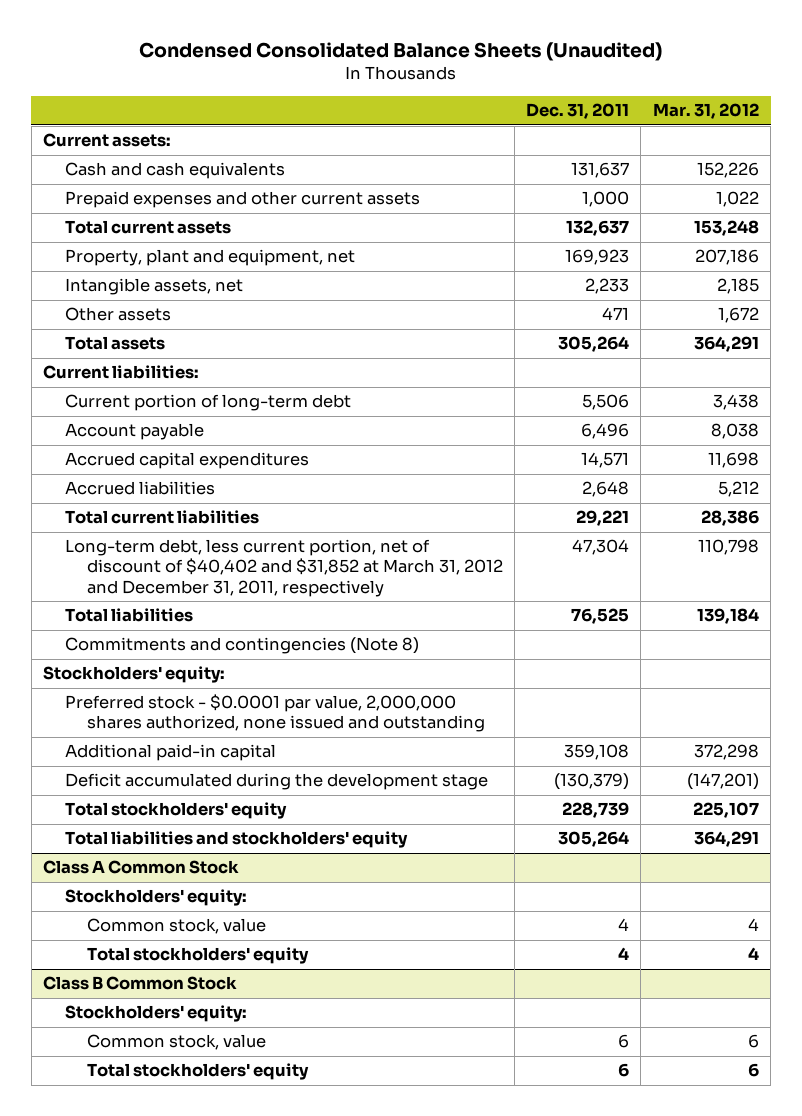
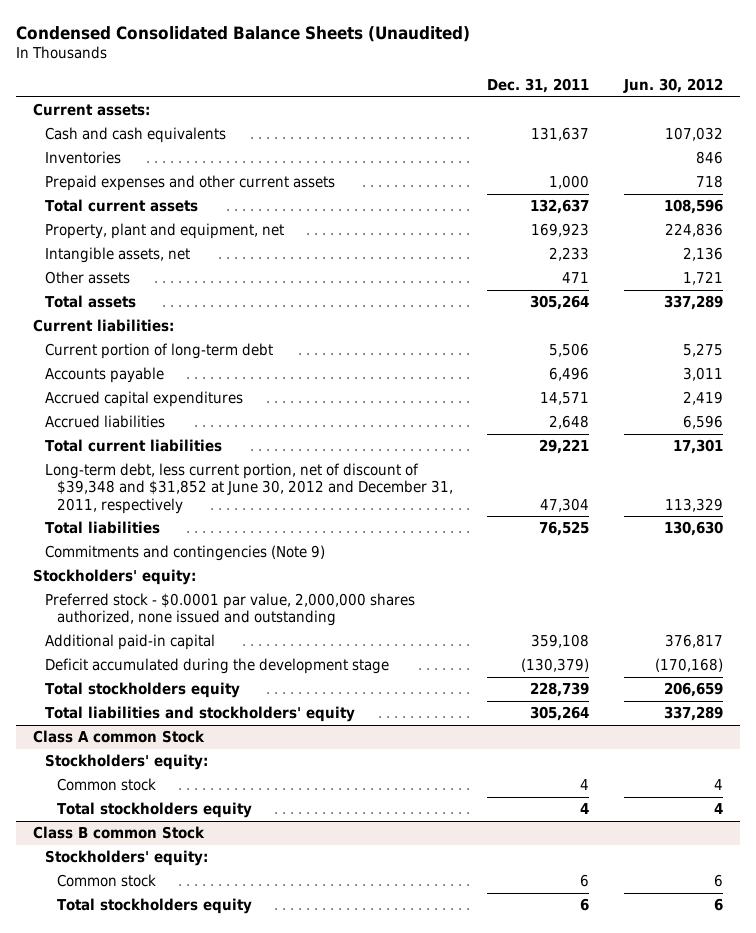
[652,103,759,120] Mar. 31, 2012 -> none
none -> [622,78,723,94] Jun. 30, 2012
none -> [45,151,122,165] Inventories
[64,423,204,441] Account payable -> [45,367,165,384] Accounts payable
[64,539,503,597] Long-term debt, less current portion, net of discount of $40,402 and $31,852 at March 31, 2012 and December 31, 2011, respectively -> [45,463,454,514] Long-term debt, less current portion, net of discount of $39,348 and $31,852 at June 30, 2012 and December 31, 2011, respectively
[64,637,419,655] Commitments and contingencies (Note 8) -> [45,545,326,562] Commitments and contingencies (Note 9)
[64,802,287,820] Total stockholders' equity -> [45,682,241,699] Total stockholders equity
[42,860,239,875] Class A Common Stock -> [33,730,206,744] Class A common Stock
[86,918,266,935] Common stock, value -> [57,778,157,792] Common stock
[86,947,309,965] Total stockholders' equity -> [57,802,253,819] Total stockholders equity
[42,976,237,991] Class B Common Stock -> [33,826,206,840] Class B common Stock
[86,1034,266,1051] Common stock, value -> [57,874,157,888] Common stock
[86,1063,309,1081] Total stockholders' equity -> [57,898,253,915] Total stockholders equity

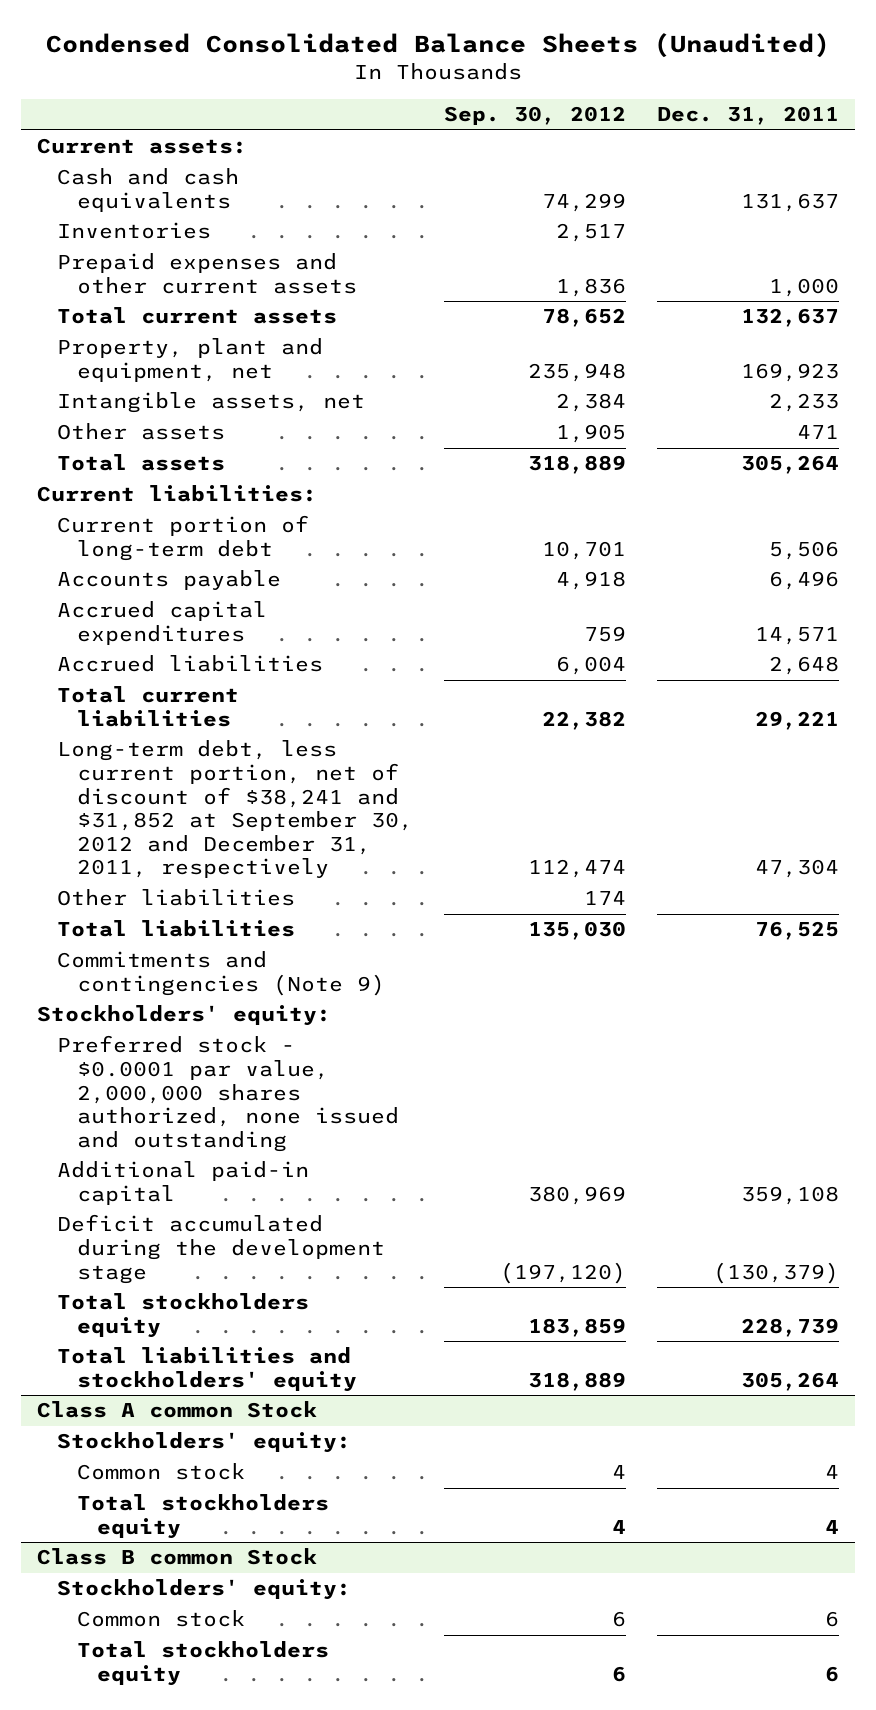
[622,78,723,94] Jun. 30, 2012 -> none
none -> [444,106,627,126] Sep. 30, 2012
[45,463,454,514] Long-term debt, less current portion, net of discount of $39,348 and $31,852 at June 30, 2012 and December 31, 2011, respectively -> [56,740,413,879] Long-term debt, less current portion, net of discount of $38,241 and $31,852 at September 30, 2012 and December 31, 2011, respectively
none -> [56,889,295,907] Other liabilities

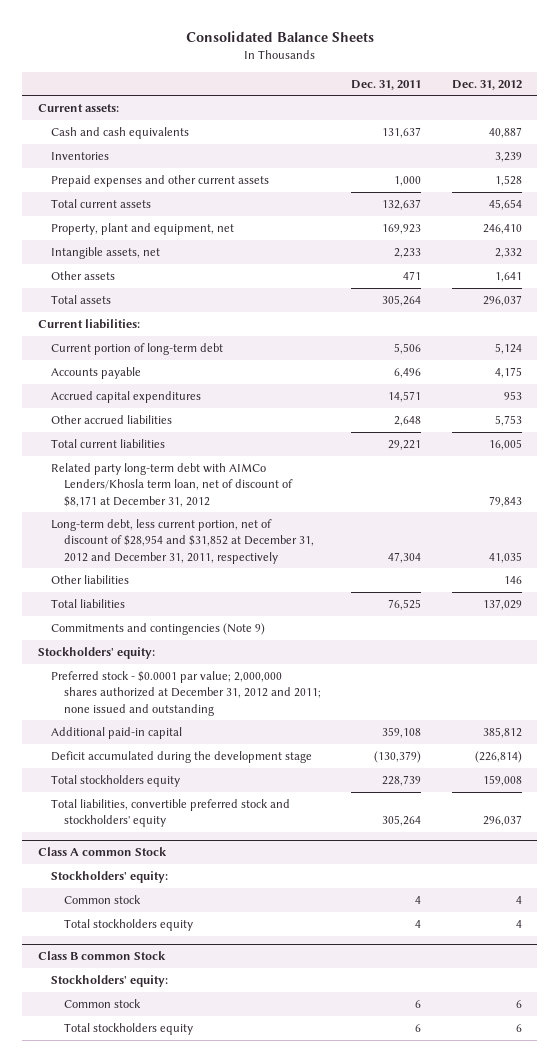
[45,32,830,58] Condensed Consolidated Balance Sheets (Unaudited) -> [185,30,374,42] Consolidated Balance Sheets
[444,106,627,126] Sep. 30, 2012 -> none
none -> [452,79,523,90] Dec. 31, 2012
[56,655,323,673] Accrued liabilities -> [50,414,172,424] Other accrued liabilities
none -> [50,462,293,507] Related party long-term debt with AIMCo Lenders/Khosla term loan, net of discount of $8,171 at December 31, 2012
[56,740,413,879] Long-term debt, less current portion, net of discount of $38,241 and $31,852 at September 30, 2012 and December 31, 2011, respectively -> [50,518,314,564] Long-term debt, less current portion, net of discount of $28,954 and $31,852 at December 31, 2012 and December 31, 2011, respectively
[56,1035,399,1152] Preferred stock - $0.0001 par value, 2,000,000 shares authorized, none issued and outstanding -> [50,670,321,716] Preferred stock - $0.0001 par value; 2,000,000 shares authorized at December 31, 2012 and 2011; none issued and outstanding
[56,1347,357,1392] Total liabilities and stockholders' equity -> [50,798,290,828] Total liabilities, convertible preferred stock and stockholders' equity

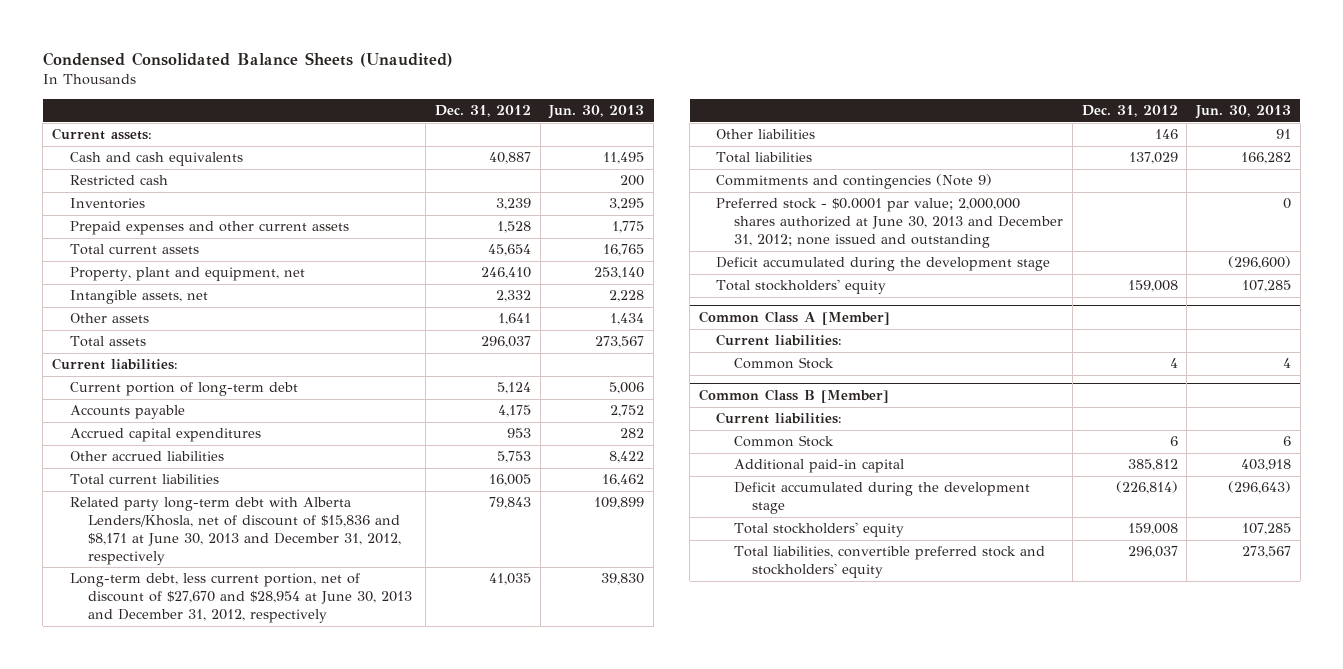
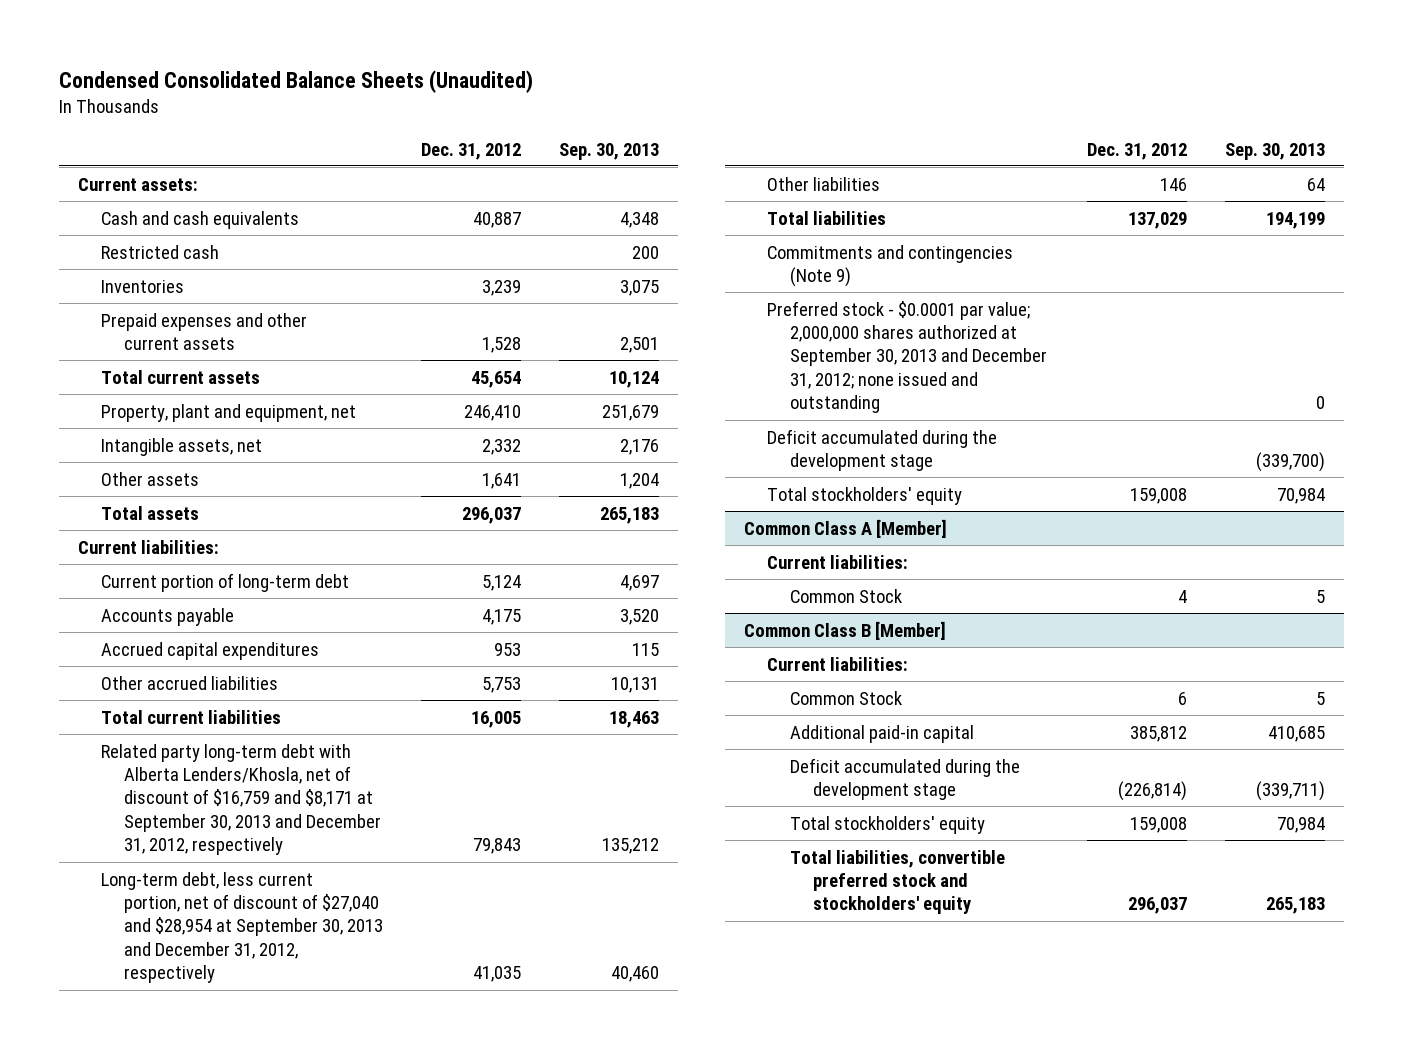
[548,105,645,120] Jun. 30, 2013 -> none
none -> [559,142,660,160] Sep. 30, 2013
[69,497,401,566] Related party long-term debt with Alberta Lenders/Khosla, net of discount of $15,836 and $8,171 at June 30, 2013 and December 31, 2012, respectively -> [100,743,381,856] Related party long-term debt with Alberta Lenders/Khosla, net of discount of $16,759 and $8,171 at September 30, 2013 and December 31, 2012, respectively
[69,573,412,624] Long-term debt, less current portion, net of discount of $27,670 and $28,954 at June 30, 2013 and December 31, 2012, respectively -> [100,871,383,984] Long-term debt, less current portion, net of discount of $27,040 and $28,954 at September 30, 2013 and December 31, 2012, respectively
[716,198,1064,249] Preferred stock - $0.0001 par value; 2,000,000 shares authorized at June 30, 2013 and December 31, 2012; none issued and outstanding -> [766,300,1047,414] Preferred stock - $0.0001 par value; 2,000,000 shares authorized at September 30, 2013 and December 31, 2012; none issued and outstanding

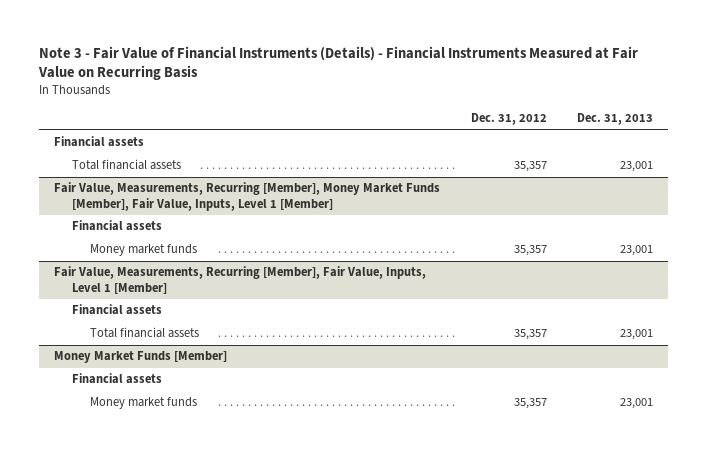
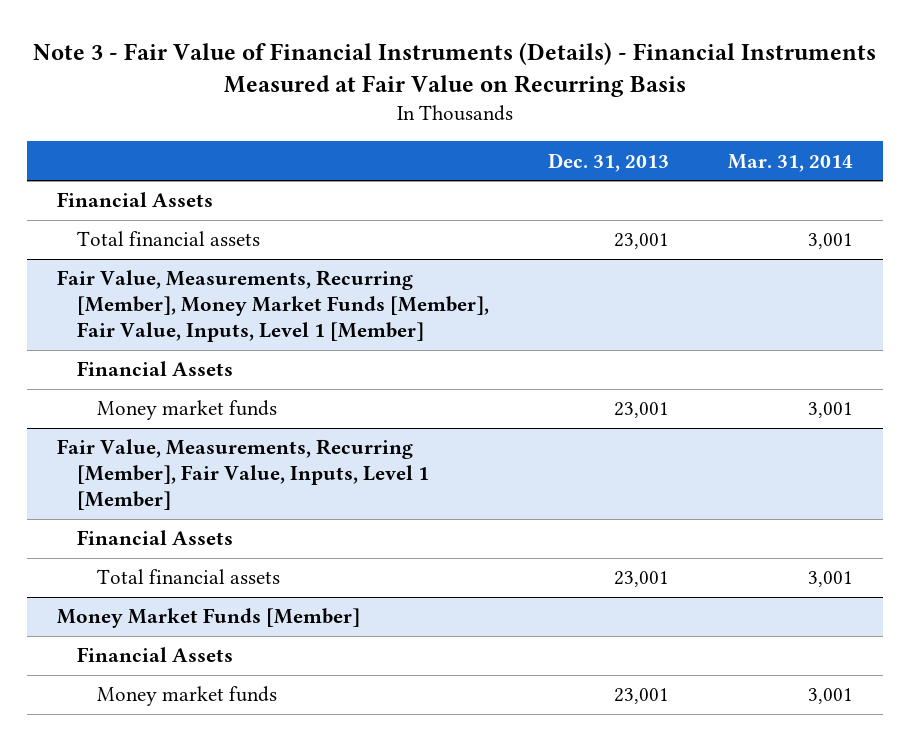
[470,113,547,126] Dec. 31, 2012 -> none
none -> [728,153,854,172] Mar. 31, 2014
[53,136,144,148] Financial assets -> [56,192,213,208] Financial Assets
[72,220,163,232] Financial assets -> [77,361,234,377] Financial Assets
[72,304,163,316] Financial assets -> [77,530,234,546] Financial Assets
[72,373,163,385] Financial assets -> [77,647,234,663] Financial Assets

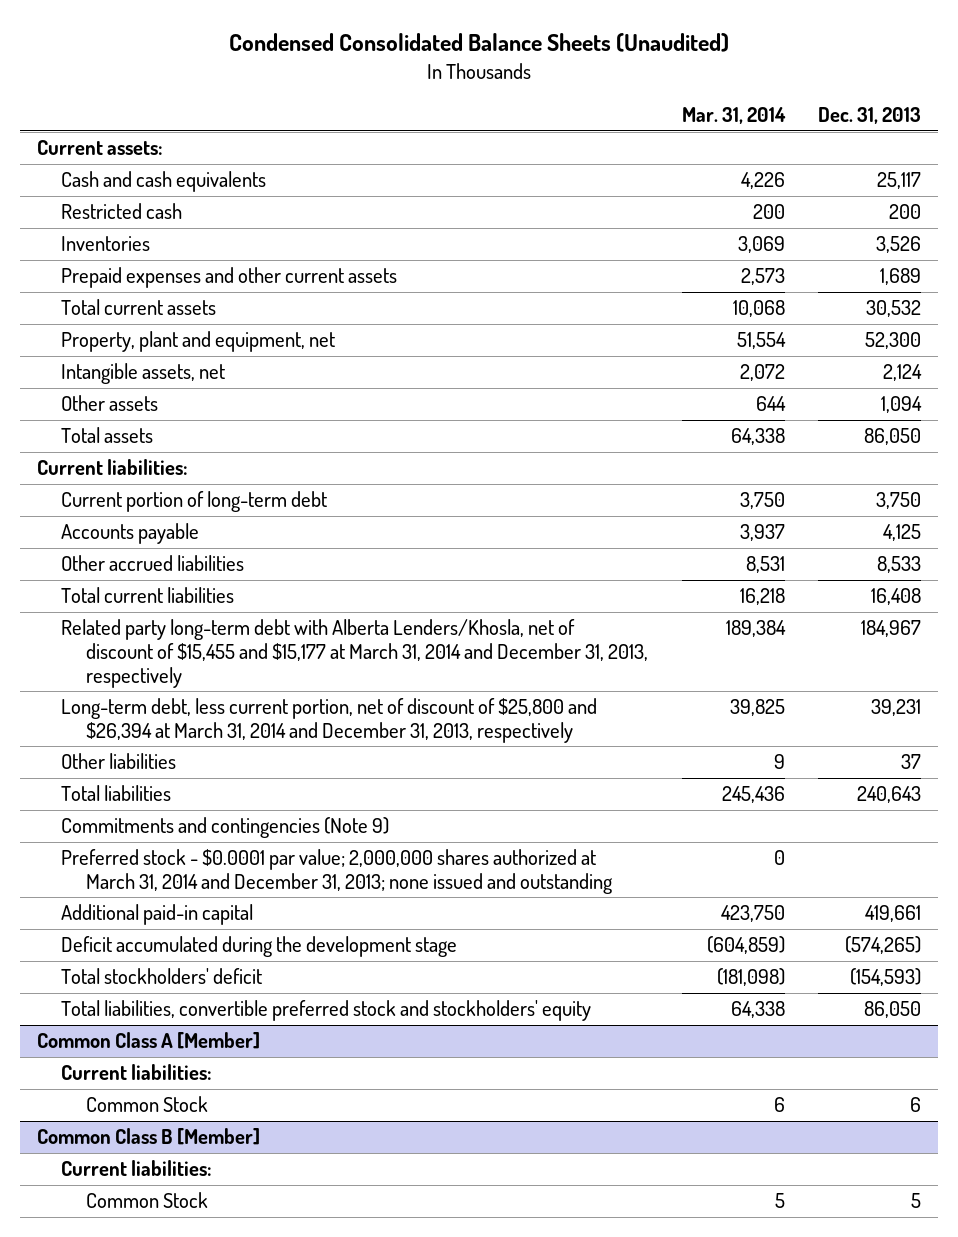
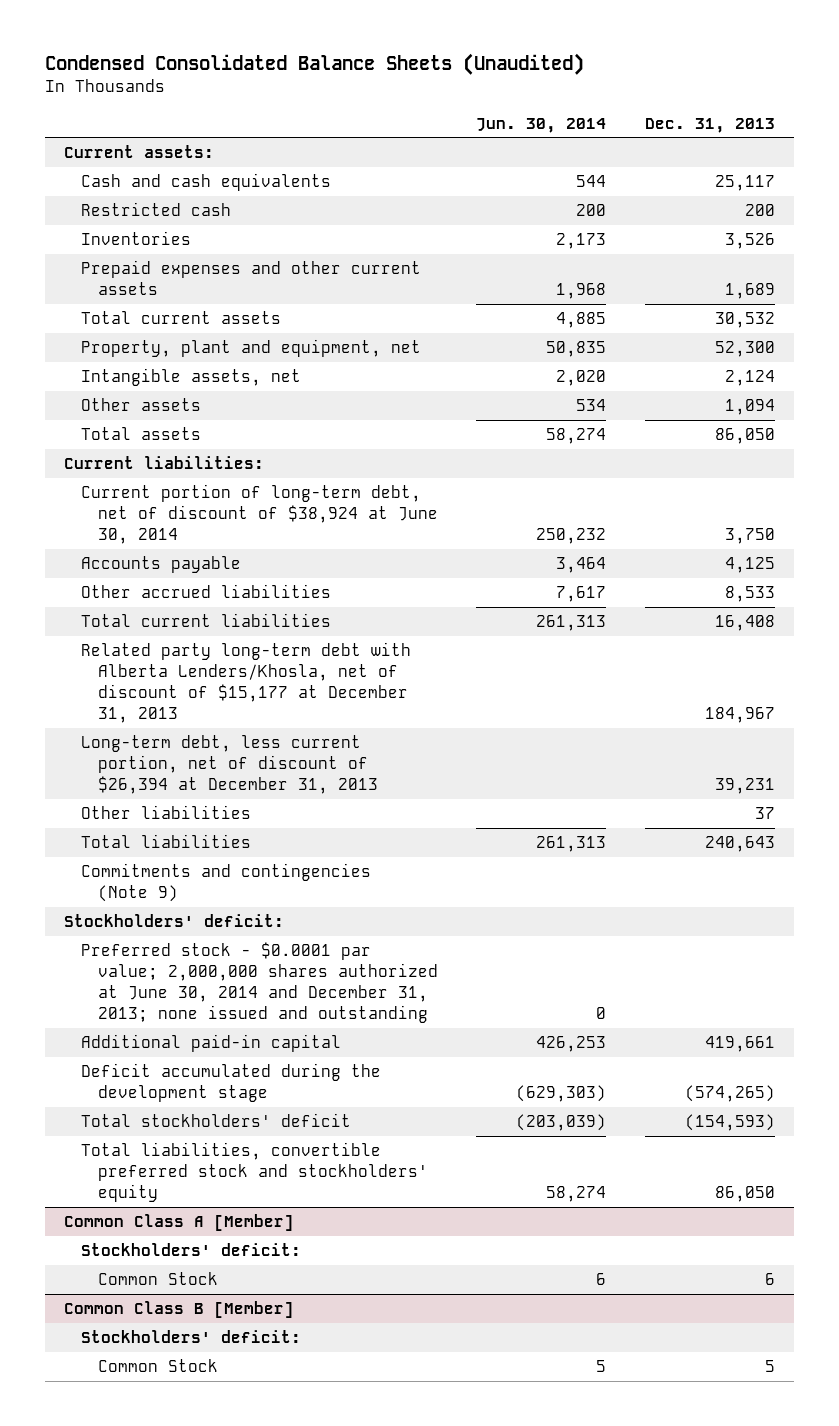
[681,107,786,125] Mar. 31, 2014 -> none
none -> [476,117,607,133] Jun. 30, 2014
[61,491,328,513] Current portion of long-term debt -> [80,484,438,544] Current portion of long-term debt, net of discount of $38,924 at June 30, 2014
[61,619,648,688] Related party long-term debt with Alberta Lenders/Khosla, net of discount of $15,455 and $15,177 at March 31, 2014 and December 31, 2013, respectively -> [80,642,411,723] Related party long-term debt with Alberta Lenders/Khosla, net of discount of $15,177 at December 31, 2013
[61,698,598,743] Long-term debt, less current portion, net of discount of $25,800 and $26,394 at March 31, 2014 and December 31, 2013, respectively -> [80,735,378,794] Long-term debt, less current portion, net of discount of $26,394 at December 31, 2013
none -> [64,914,285,928] Stockholders' deficit:
[61,849,613,894] Preferred stock - $0.0001 par value; 2,000,000 shares authorized at March 31, 2014 and December 31, 2013; none issued and outstanding -> [80,942,438,1023] Preferred stock - $0.0001 par value; 2,000,000 shares authorized at June 30, 2014 and December 31, 2013; none issued and outstanding
[61,1064,213,1081] Current liabilities: -> none
none -> [80,1243,301,1257] Stockholders' deficit:
[61,1160,213,1177] Current liabilities: -> none
none -> [80,1330,301,1344] Stockholders' deficit:

